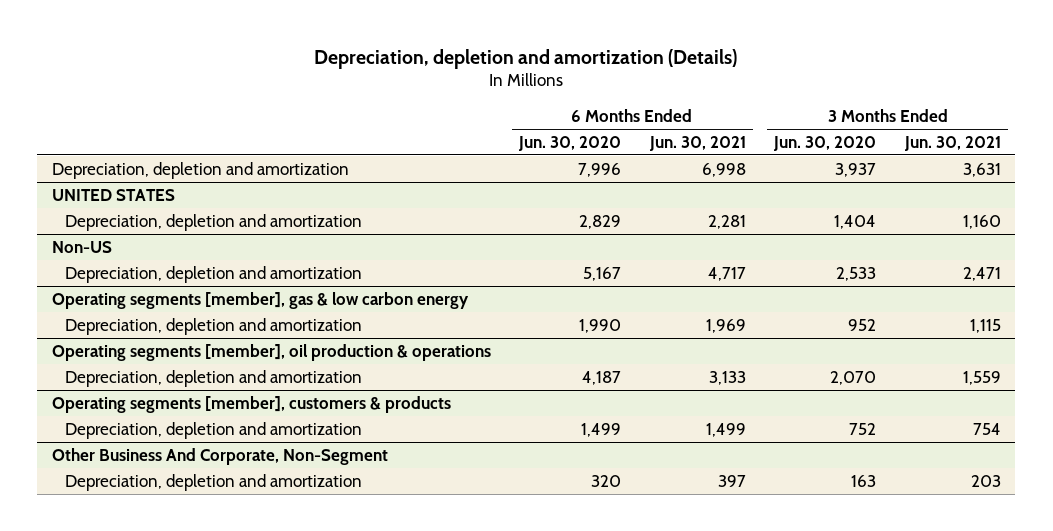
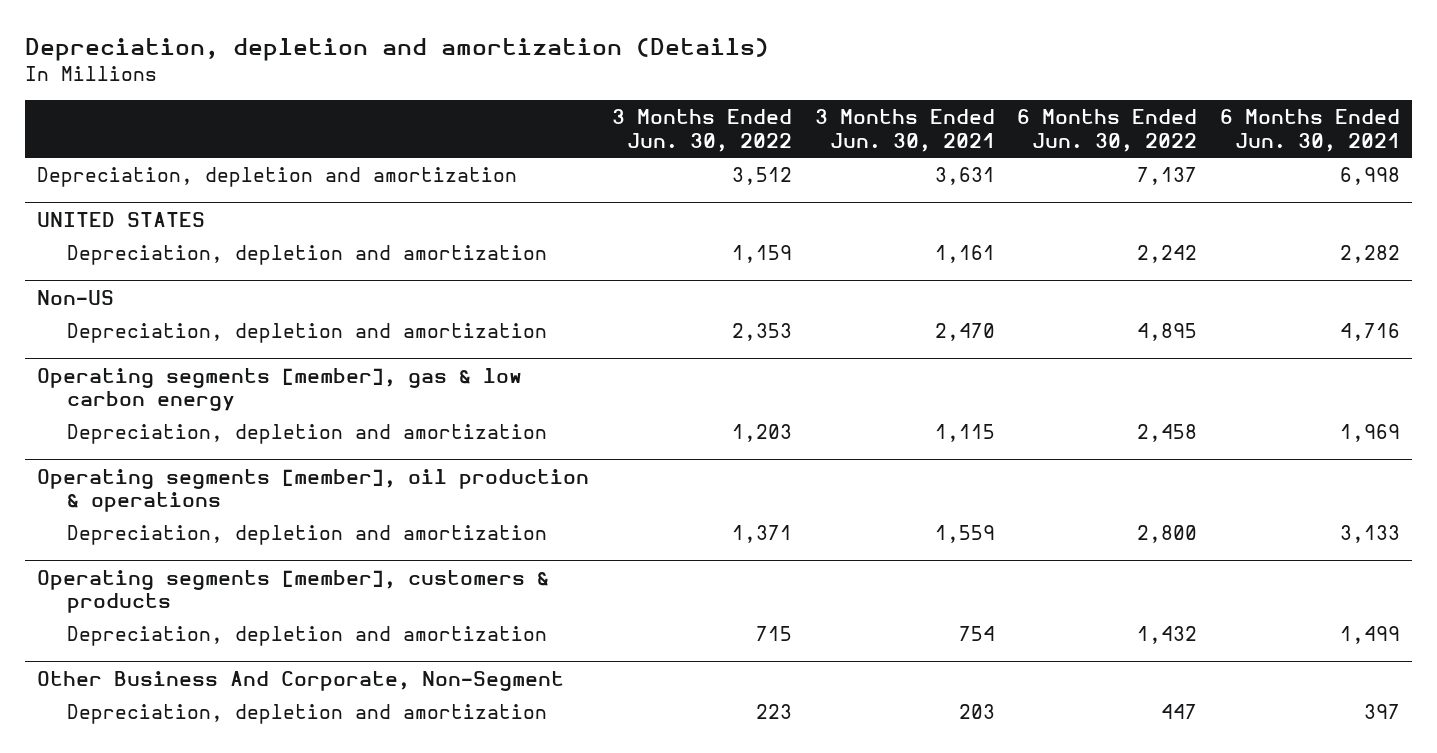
[518,136,622,152] Jun. 30, 2020 -> none
[773,136,877,152] Jun. 30, 2020 -> none
none -> [611,109,792,152] 3 Months Ended Jun. 30, 2022
none -> [1017,109,1198,152] 6 Months Ended Jun. 30, 2022
[707,214,746,229] 2,281 -> [1340,244,1401,263] 2,282
[962,214,1001,229] 1,160 -> [934,244,995,263] 1,161
[707,266,746,281] 4,717 -> [1340,322,1401,341] 4,716
[962,266,1001,281] 2,471 -> [934,322,995,341] 2,470

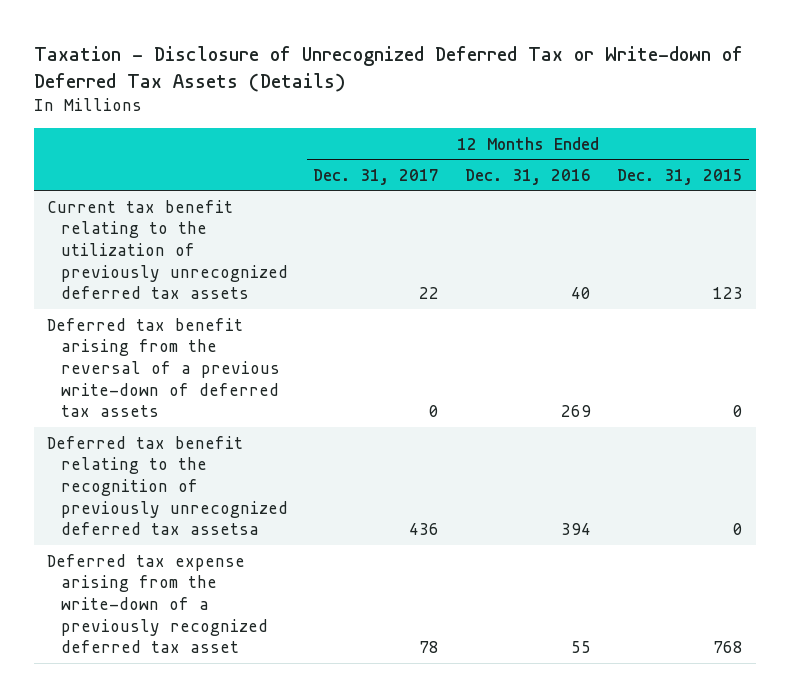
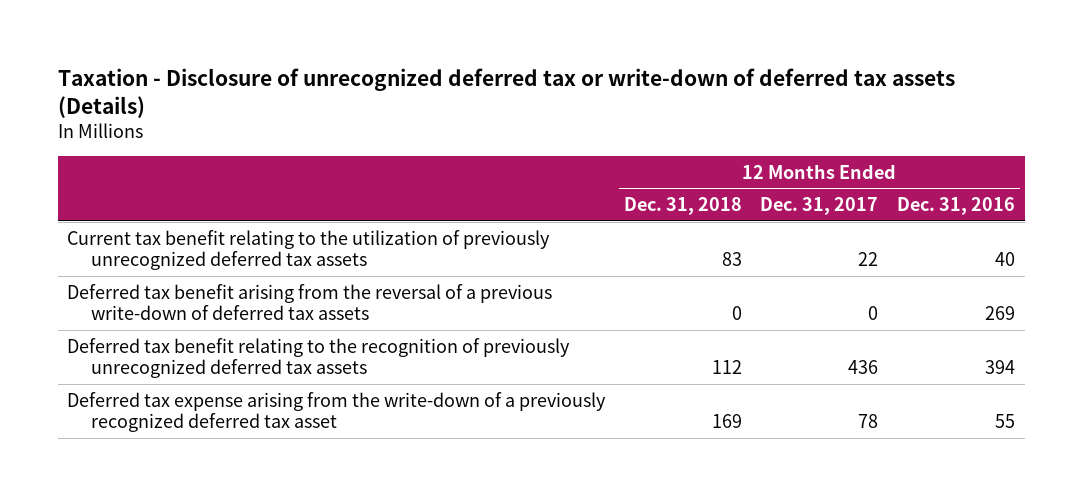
[34,46,744,92] Taxation - Disclosure of Unrecognized Deferred Tax or Write-down of Deferred Tax Assets (Details) -> [57,67,955,118] Taxation - Disclosure of unrecognized deferred tax or write-down of deferred tax assets (Details)
[616,168,743,185] Dec. 31, 2015 -> none
none -> [623,197,742,216] Dec. 31, 2018
[47,435,288,536] Deferred tax benefit relating to the recognition of previously unrecognized deferred tax assetsa -> [66,337,570,379] Deferred tax benefit relating to the recognition of previously unrecognized deferred tax assets

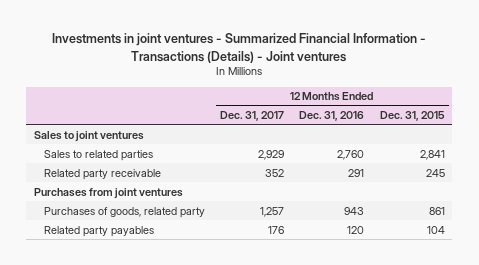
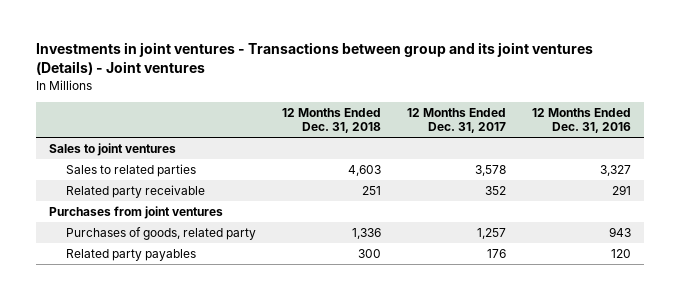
[52,33,427,63] Investments in joint ventures - Summarized Financial Information - Transactions (Details) - Joint ventures -> [35,42,593,76] Investments in joint ventures - Transactions between group and its joint ventures (Details) - Joint ventures
[379,110,445,121] Dec. 31, 2015 -> none
none -> [282,107,382,134] 12 Months Ended Dec. 31, 2018
[257,149,284,160] 2,929 -> [475,164,507,176] 3,578
[337,149,365,160] 2,760 -> [600,164,632,176] 3,327

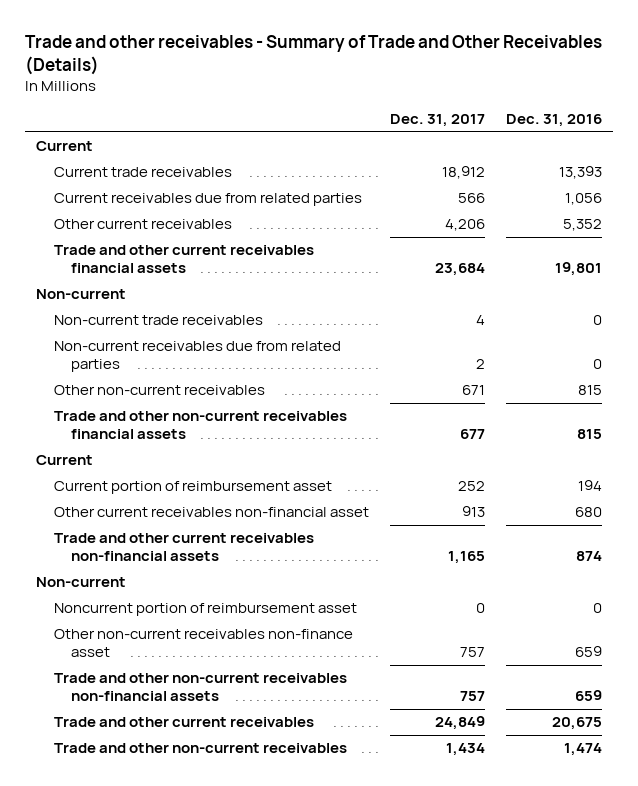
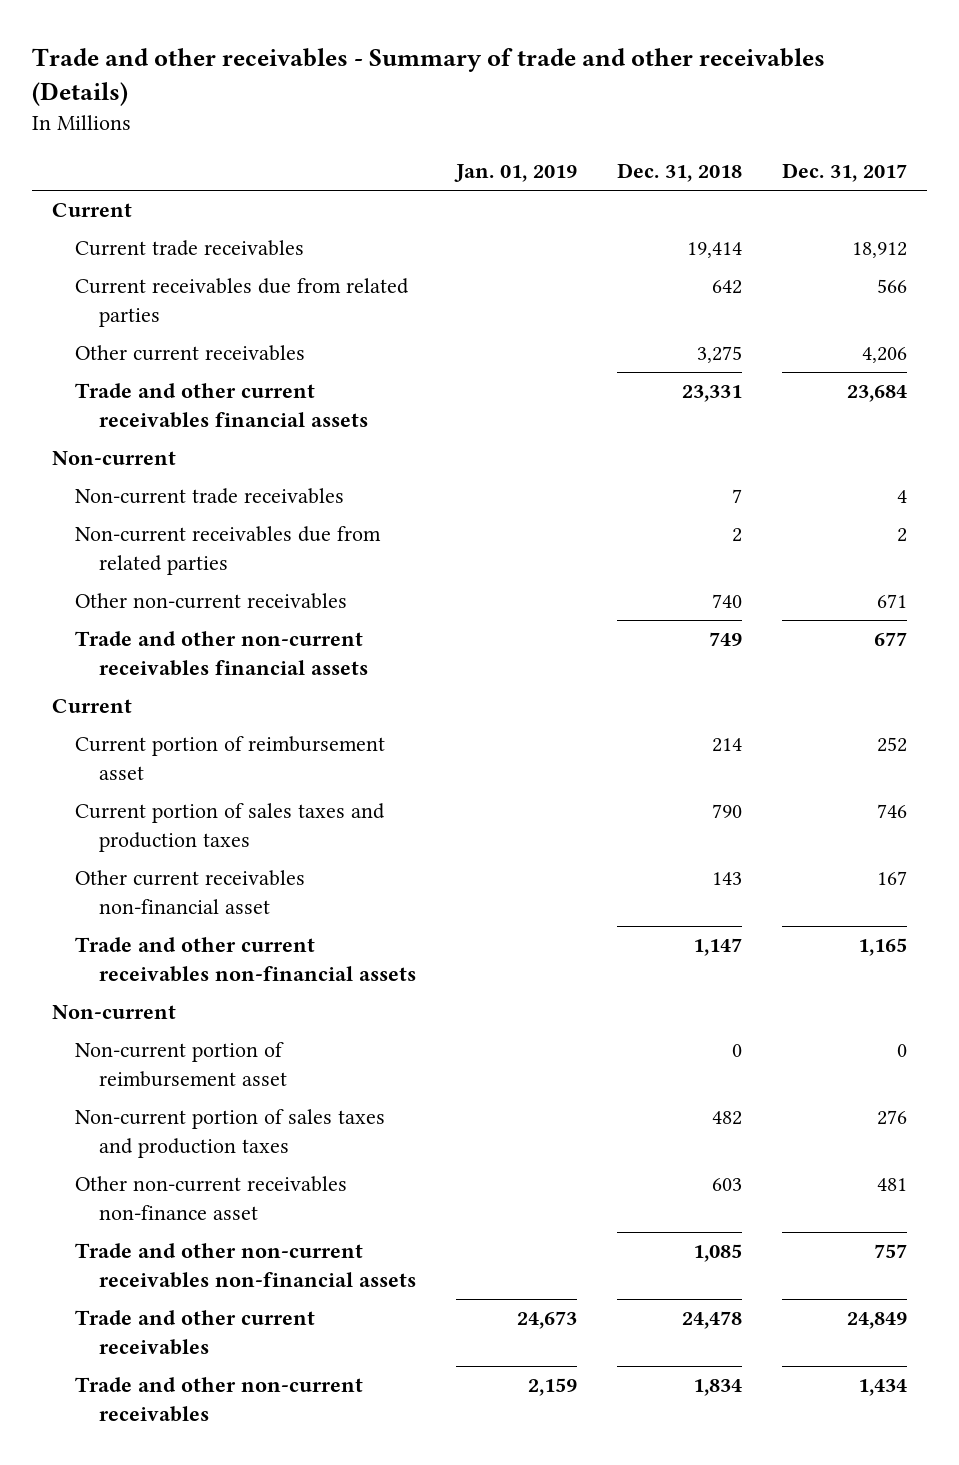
[25,35,603,76] Trade and other receivables - Summary of Trade and Other Receivables (Details) -> [32,48,826,107] Trade and other receivables - Summary of trade and other receivables (Details)
[506,114,603,128] Dec. 31, 2016 -> none
none -> [453,164,577,183] Jan. 01, 2019
none -> [616,163,742,183] Dec. 31, 2018
none -> [75,803,386,852] Current portion of sales taxes and production taxes
[462,506,486,518] 913 -> [876,871,907,886] 167
[53,603,357,617] Noncurrent portion of reimbursement asset -> [75,1042,287,1087] Non-current portion of reimbursement asset
none -> [75,1109,386,1158] Non-current portion of sales taxes and production taxes
[460,647,486,658] 757 -> [876,1178,907,1192] 481

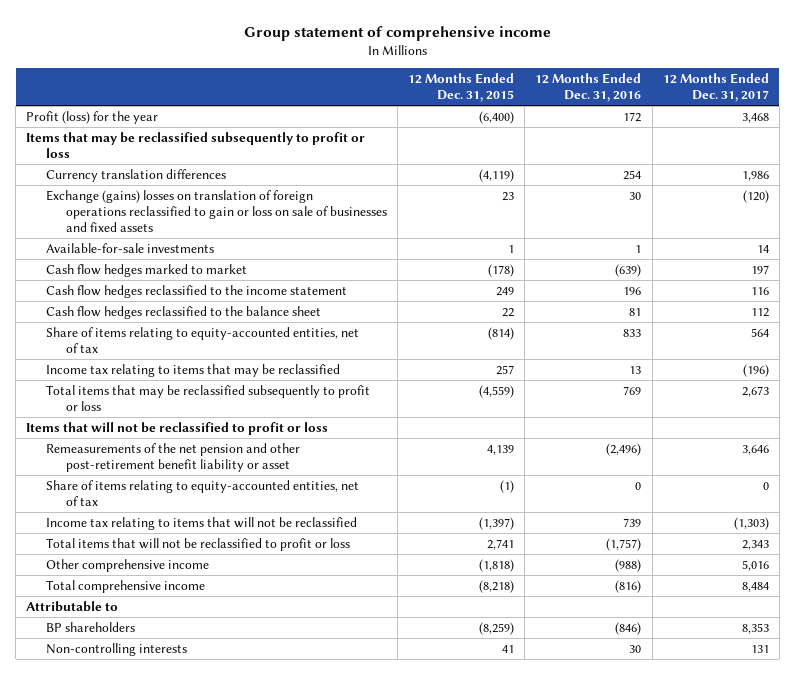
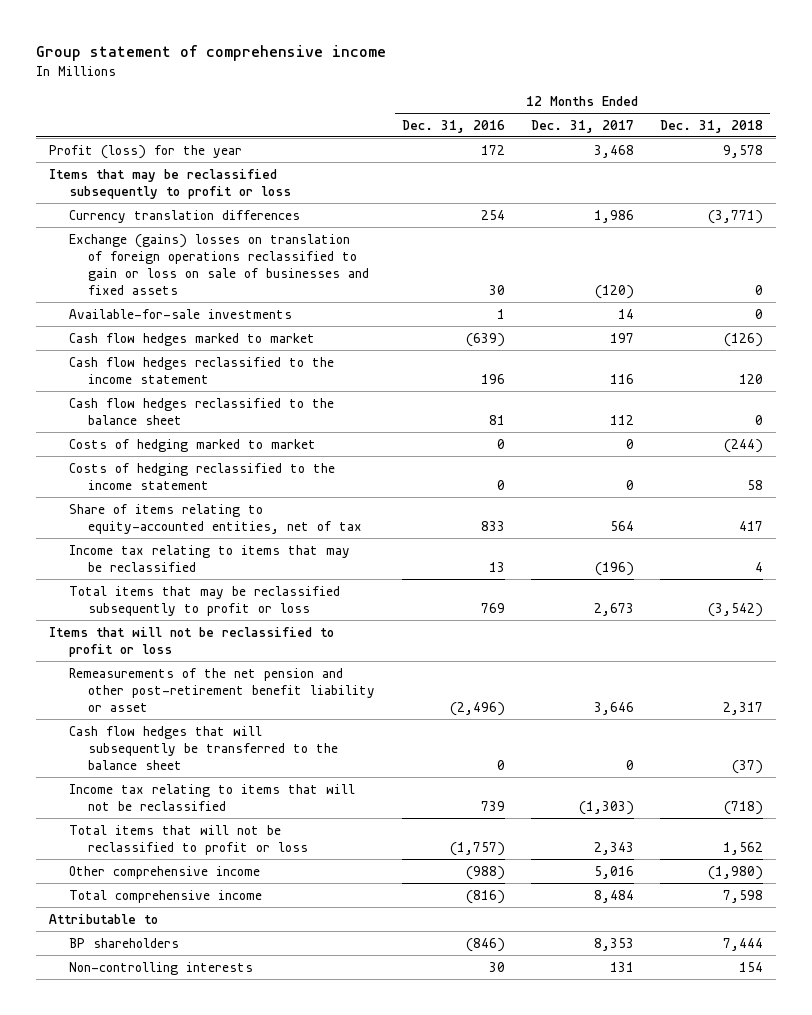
[408,73,515,103] 12 Months Ended Dec. 31, 2015 -> none
none -> [660,119,764,133] Dec. 31, 2018
none -> [68,438,316,452] Costs of hedging marked to market
none -> [68,462,335,490] Costs of hedging reclassified to the income statement
[46,479,360,506] Share of items relating to equity-accounted entities, net of tax -> none
none -> [68,725,339,770] Cash flow hedges that will subsequently be transferred to the balance sheet

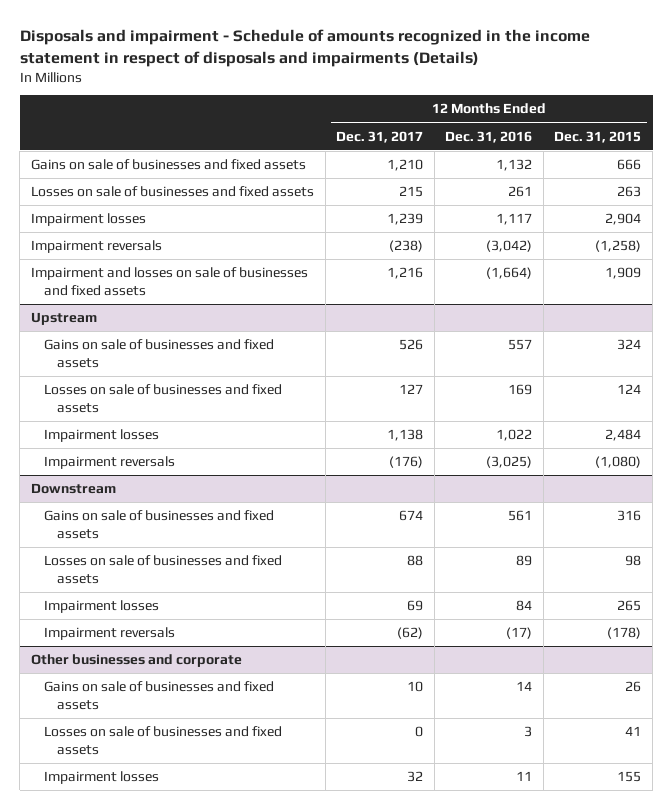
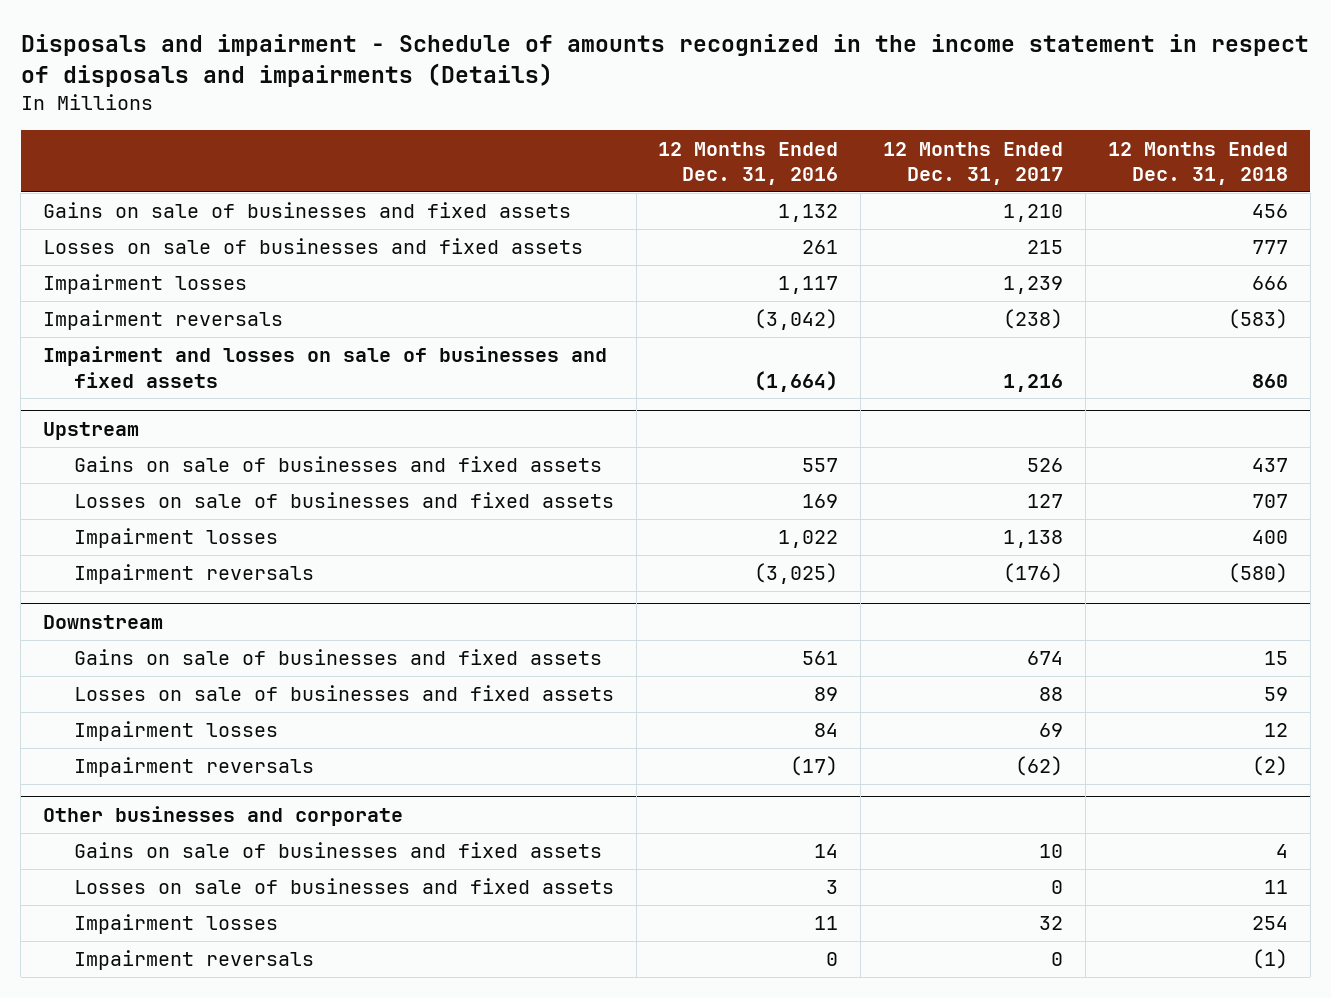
[554,130,642,143] Dec. 31, 2015 -> none
none -> [1107,141,1288,185] 12 Months Ended Dec. 31, 2018
none -> [73,950,314,971] Impairment reversals

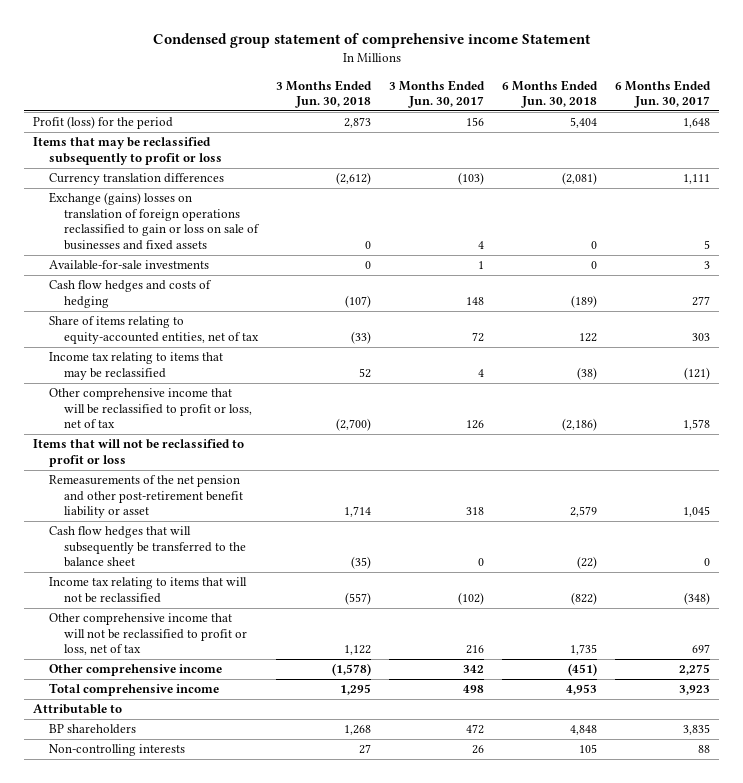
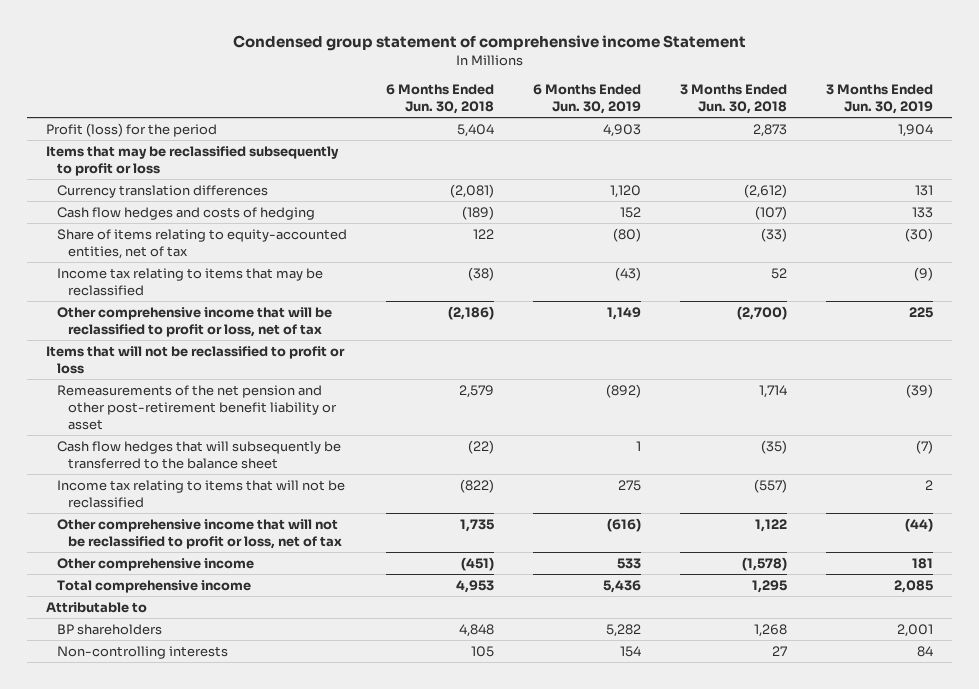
[389,79,486,109] 3 Months Ended Jun. 30, 2017 -> none
[615,79,712,109] 6 Months Ended Jun. 30, 2017 -> none
none -> [533,83,642,114] 6 Months Ended Jun. 30, 2019
none -> [825,83,933,114] 3 Months Ended Jun. 30, 2019
[48,192,261,250] Exchange (gains) losses on translation of foreign operations reclassified to gain or loss on sale of businesses and fixed assets -> none
[48,260,209,271] Available-for-sale investments -> none

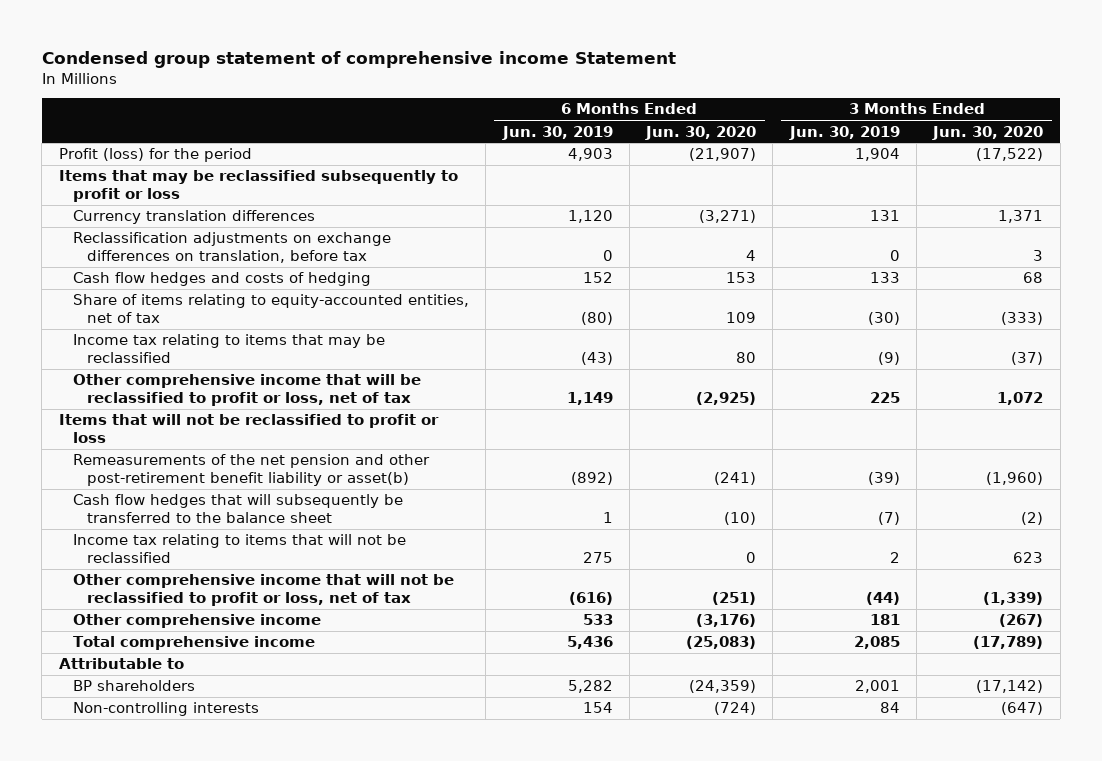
[386,83,495,114] 6 Months Ended Jun. 30, 2018 -> none
[679,83,787,114] 3 Months Ended Jun. 30, 2018 -> none
none -> [645,125,757,140] Jun. 30, 2020
none -> [932,125,1044,140] Jun. 30, 2020
none -> [73,232,392,264] Reclassification adjustments on exchange differences on translation, before tax
[57,384,338,430] Remeasurements of the net pension and other post-retirement benefit liability or asset -> [73,454,431,487] Remeasurements of the net pension and other post-retirement benefit liability or asset(b)

